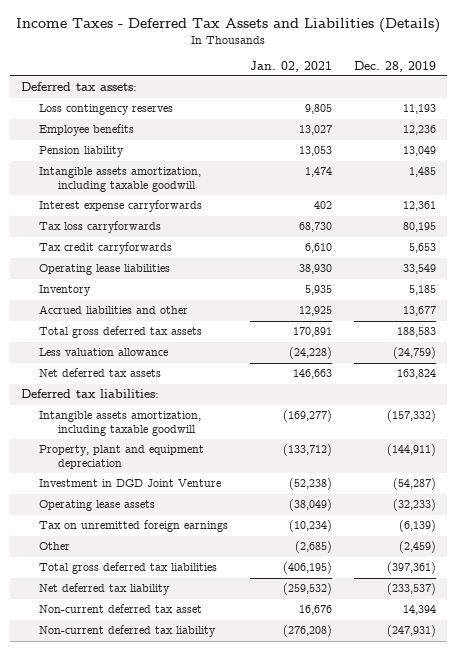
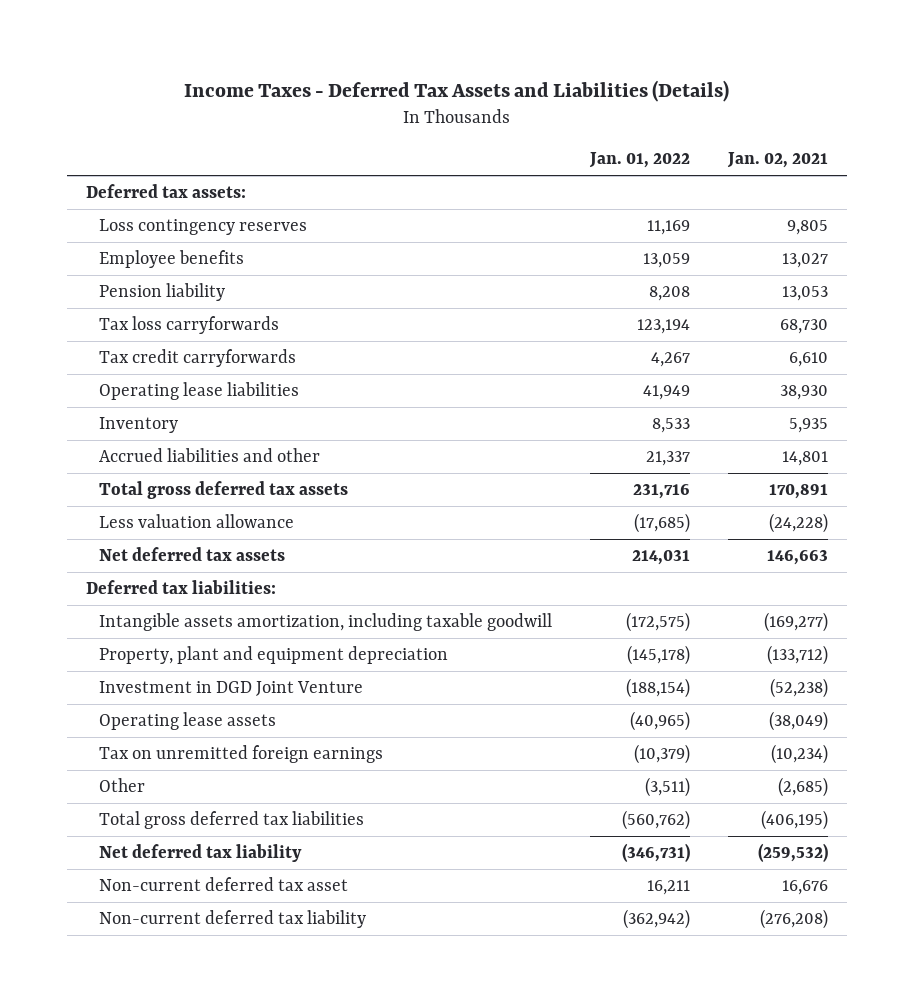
[353,60,436,72] Dec. 28, 2019 -> none
none -> [589,152,691,169] Jan. 01, 2022
[39,167,202,193] Intangible assets amortization, including taxable goodwill -> none
[39,200,203,213] Interest expense carryforwards -> none
[298,306,332,317] 12,925 -> [781,450,828,466] 14,801

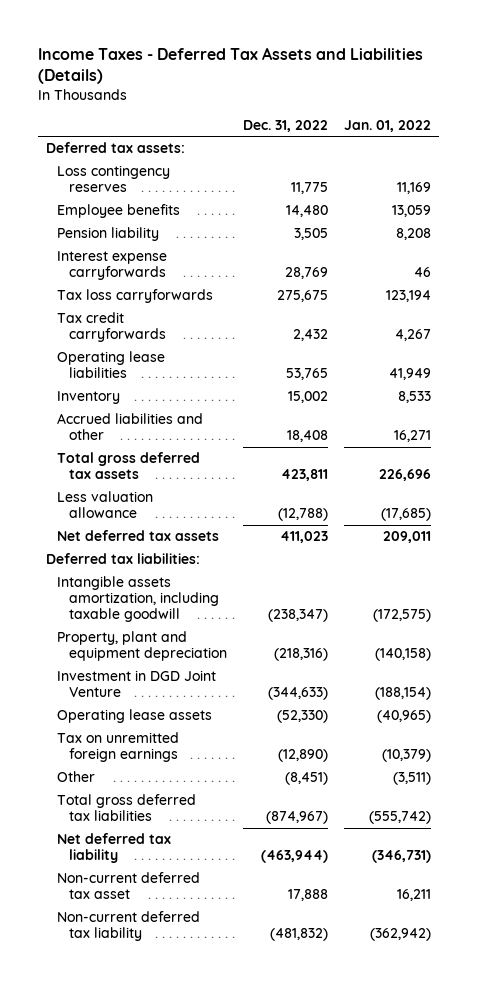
[726,152,828,169] Jan. 02, 2021 -> none
none -> [242,120,328,133] Dec. 31, 2022
none -> [57,251,168,281] Interest expense carryforwards
[646,450,691,466] 21,337 -> [393,430,431,443] 16,271
[633,483,691,499] 231,716 -> [378,469,431,482] 226,696
[632,549,691,565] 214,031 -> [382,531,431,544] 209,011
[627,644,691,665] (145,178) -> [374,648,431,662] (140,158)
[622,809,691,830] (560,762) -> [368,811,431,825] (555,742)

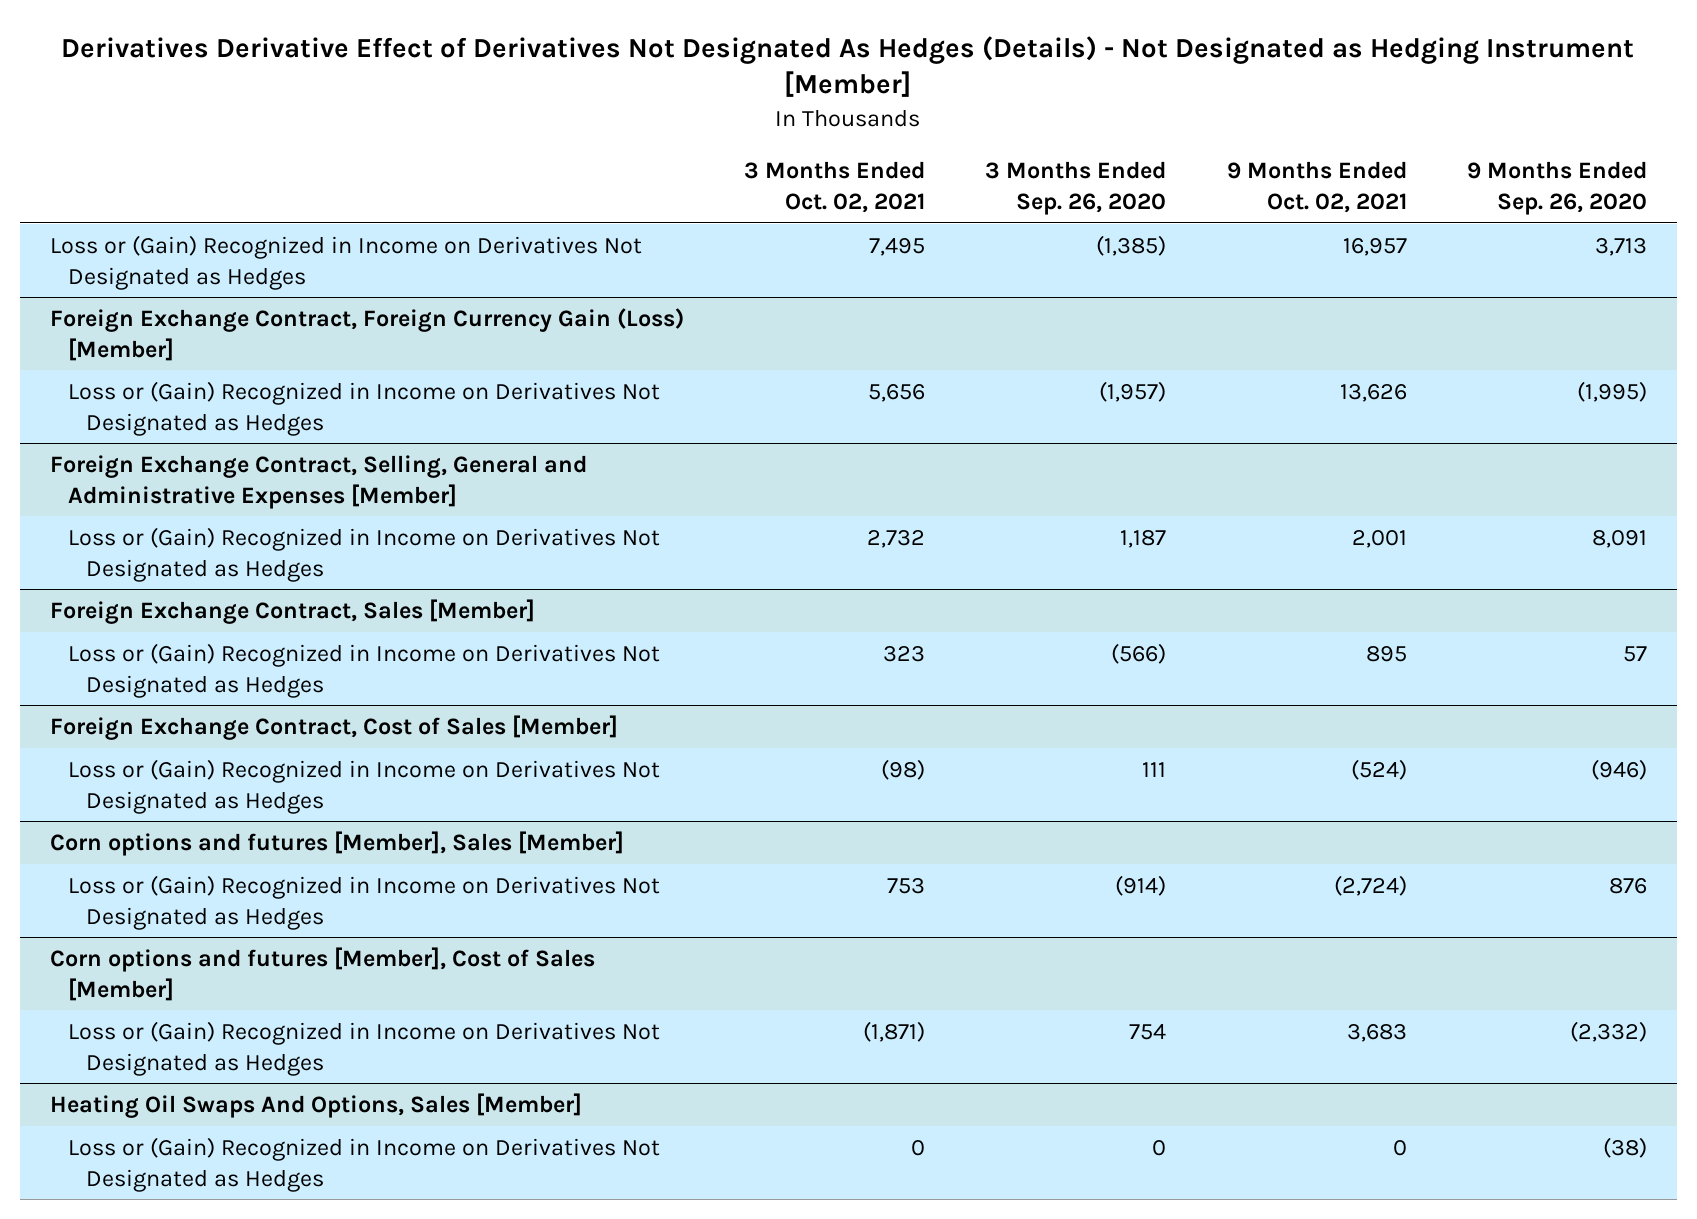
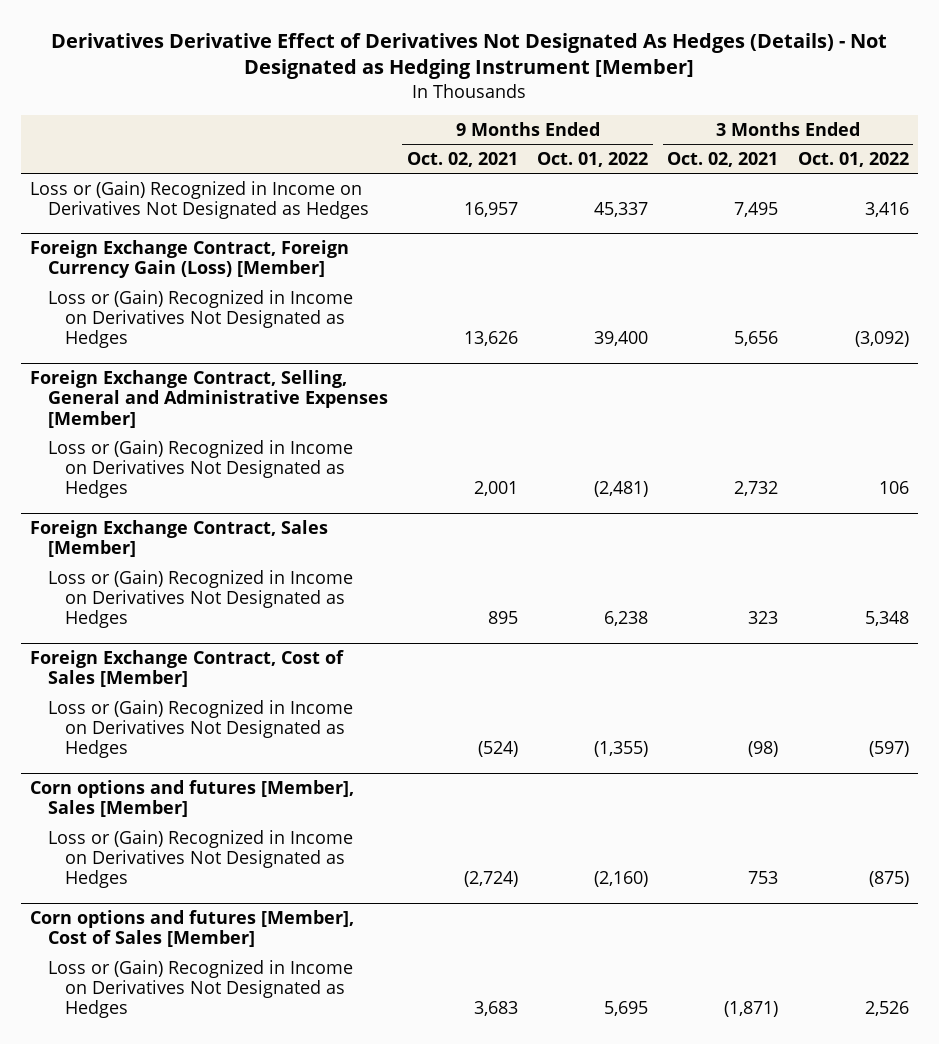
[985,161,1167,215] 3 Months Ended Sep. 26, 2020 -> none
[1466,161,1647,215] 9 Months Ended Sep. 26, 2020 -> none
none -> [537,151,649,167] Oct. 01, 2022
none -> [797,151,909,167] Oct. 01, 2022
[49,1092,582,1118] Heating Oil Swaps And Options, Sales [Member] -> none
[68,1136,661,1192] Loss or (Gain) Recognized in Income on Derivatives Not Designated as Hedges -> none

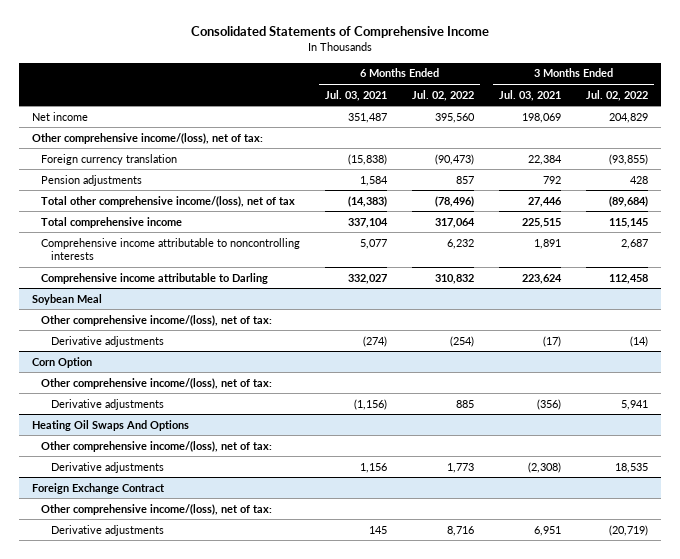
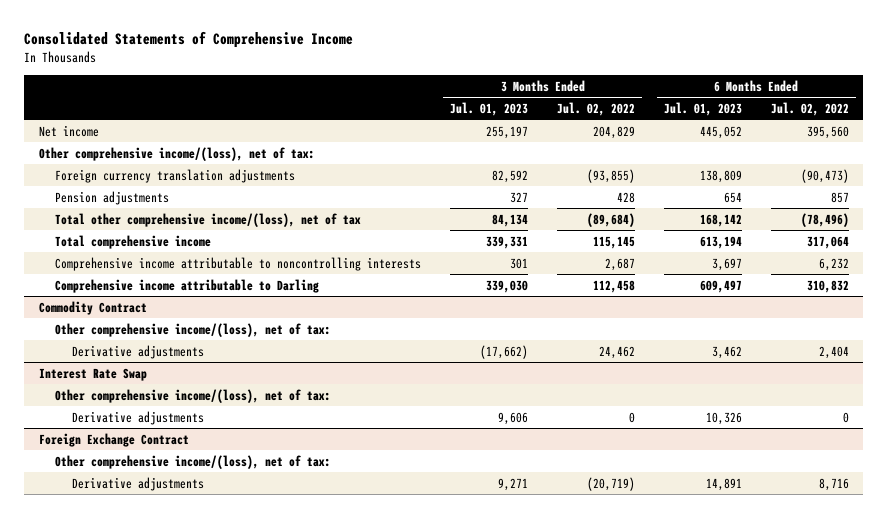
[325,89,388,101] Jul. 03, 2021 -> none
[499,89,562,101] Jul. 03, 2021 -> none
none -> [450,101,529,116] Jul. 01, 2023
none -> [663,101,742,116] Jul. 01, 2023
[41,153,178,165] Foreign currency translation -> [55,168,296,183] Foreign currency translation adjustments
[31,293,102,305] Soybean Meal -> none
[41,314,273,326] Other comprehensive income/(loss), net of tax: -> none
[50,335,164,347] Derivative adjustments -> none
[31,356,92,368] Corn Option -> none
none -> [38,300,147,315] Commodity Contract
[31,419,189,431] Heating Oil Swaps And Options -> none
[456,399,475,408] 885 -> [818,345,849,359] 2,404
[621,399,649,410] 5,941 -> [598,345,635,359] 24,462
none -> [38,367,147,381] Interest Rate Swap
[447,462,475,473] 1,773 -> [842,411,849,423] 0
[615,462,649,473] 18,535 -> [628,411,635,423] 0

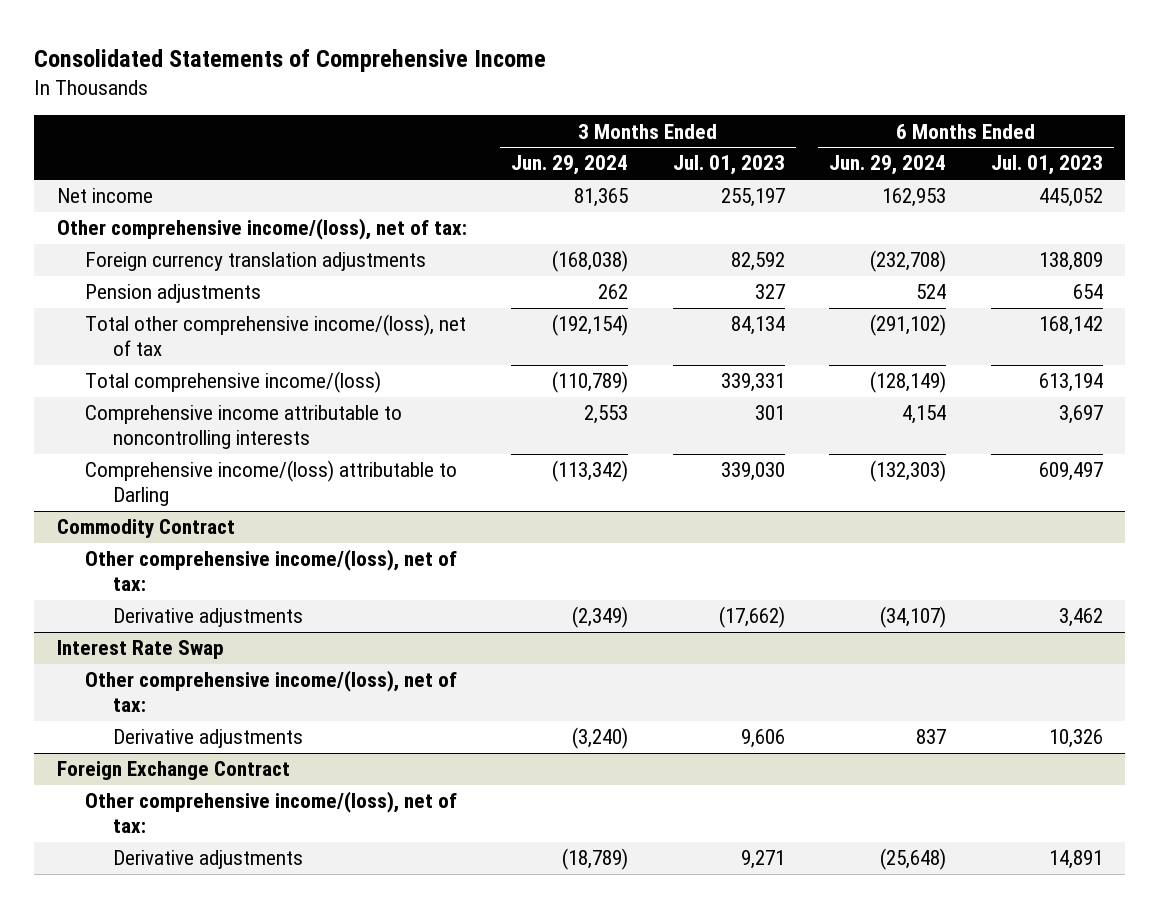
[556,101,635,116] Jul. 02, 2022 -> none
[770,101,849,116] Jul. 02, 2022 -> none
none -> [511,155,629,176] Jun. 29, 2024
none -> [829,155,947,176] Jun. 29, 2024
[55,234,212,249] Total comprehensive income -> [85,371,382,394] Total comprehensive income/(loss)
[55,278,320,293] Comprehensive income attributable to Darling -> [85,460,458,507] Comprehensive income/(loss) attributable to Darling

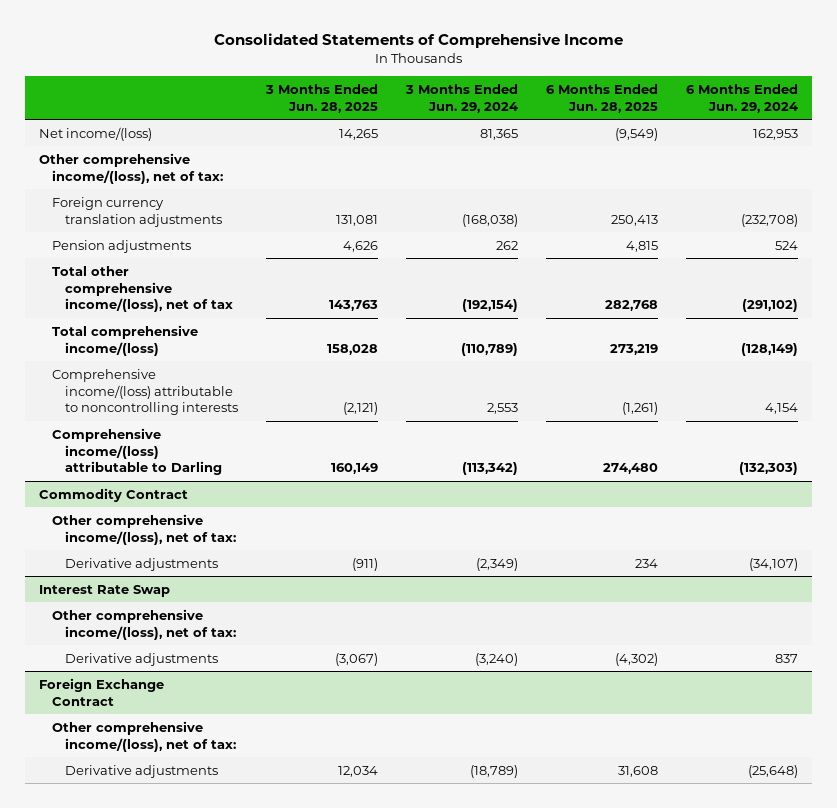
[672,155,785,176] Jul. 01, 2023 -> none
[990,155,1103,176] Jul. 01, 2023 -> none
none -> [264,83,378,113] 3 Months Ended Jun. 28, 2025
none -> [545,83,658,113] 6 Months Ended Jun. 28, 2025
[56,188,153,204] Net income -> [39,126,153,141] Net income/(loss)
[85,405,403,450] Comprehensive income attributable to noncontrolling interests -> [51,368,238,416] Comprehensive income/(loss) attributable to noncontrolling interests

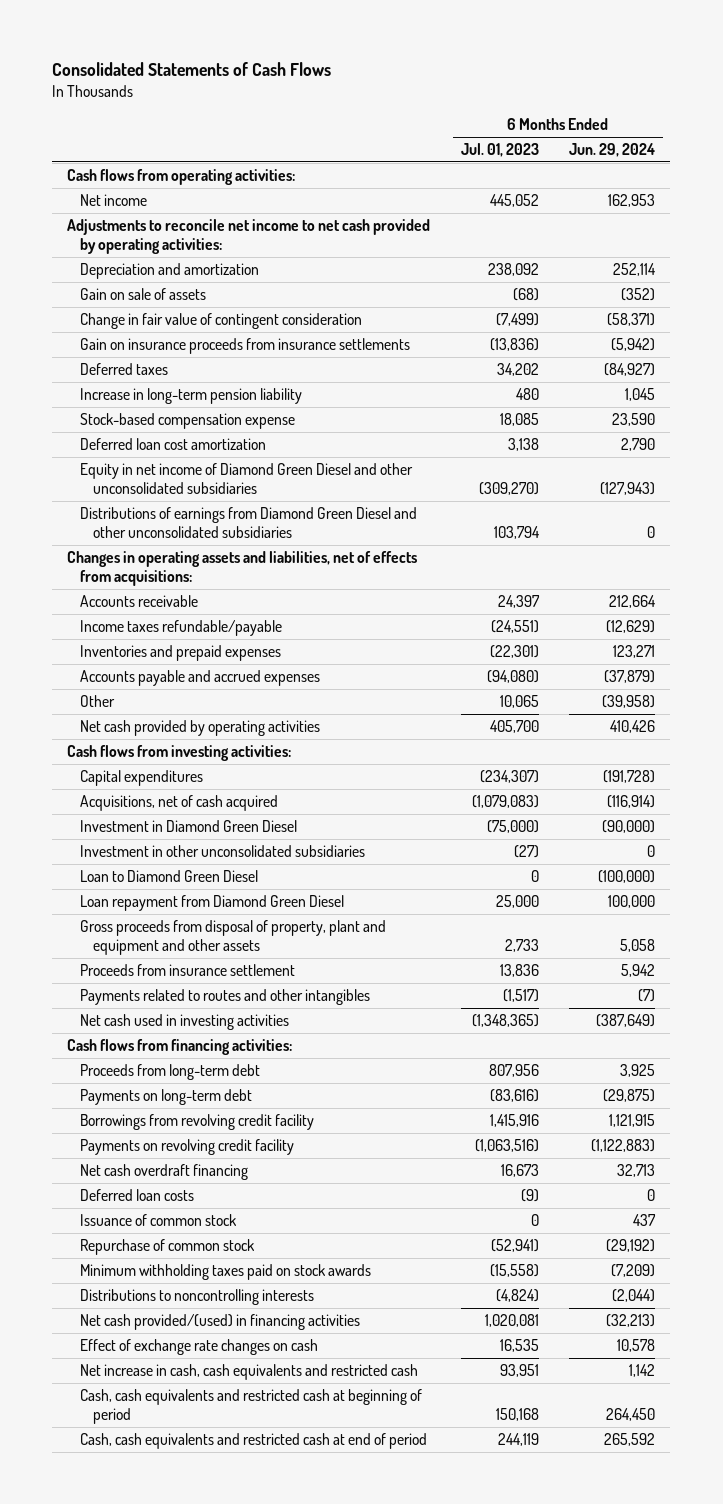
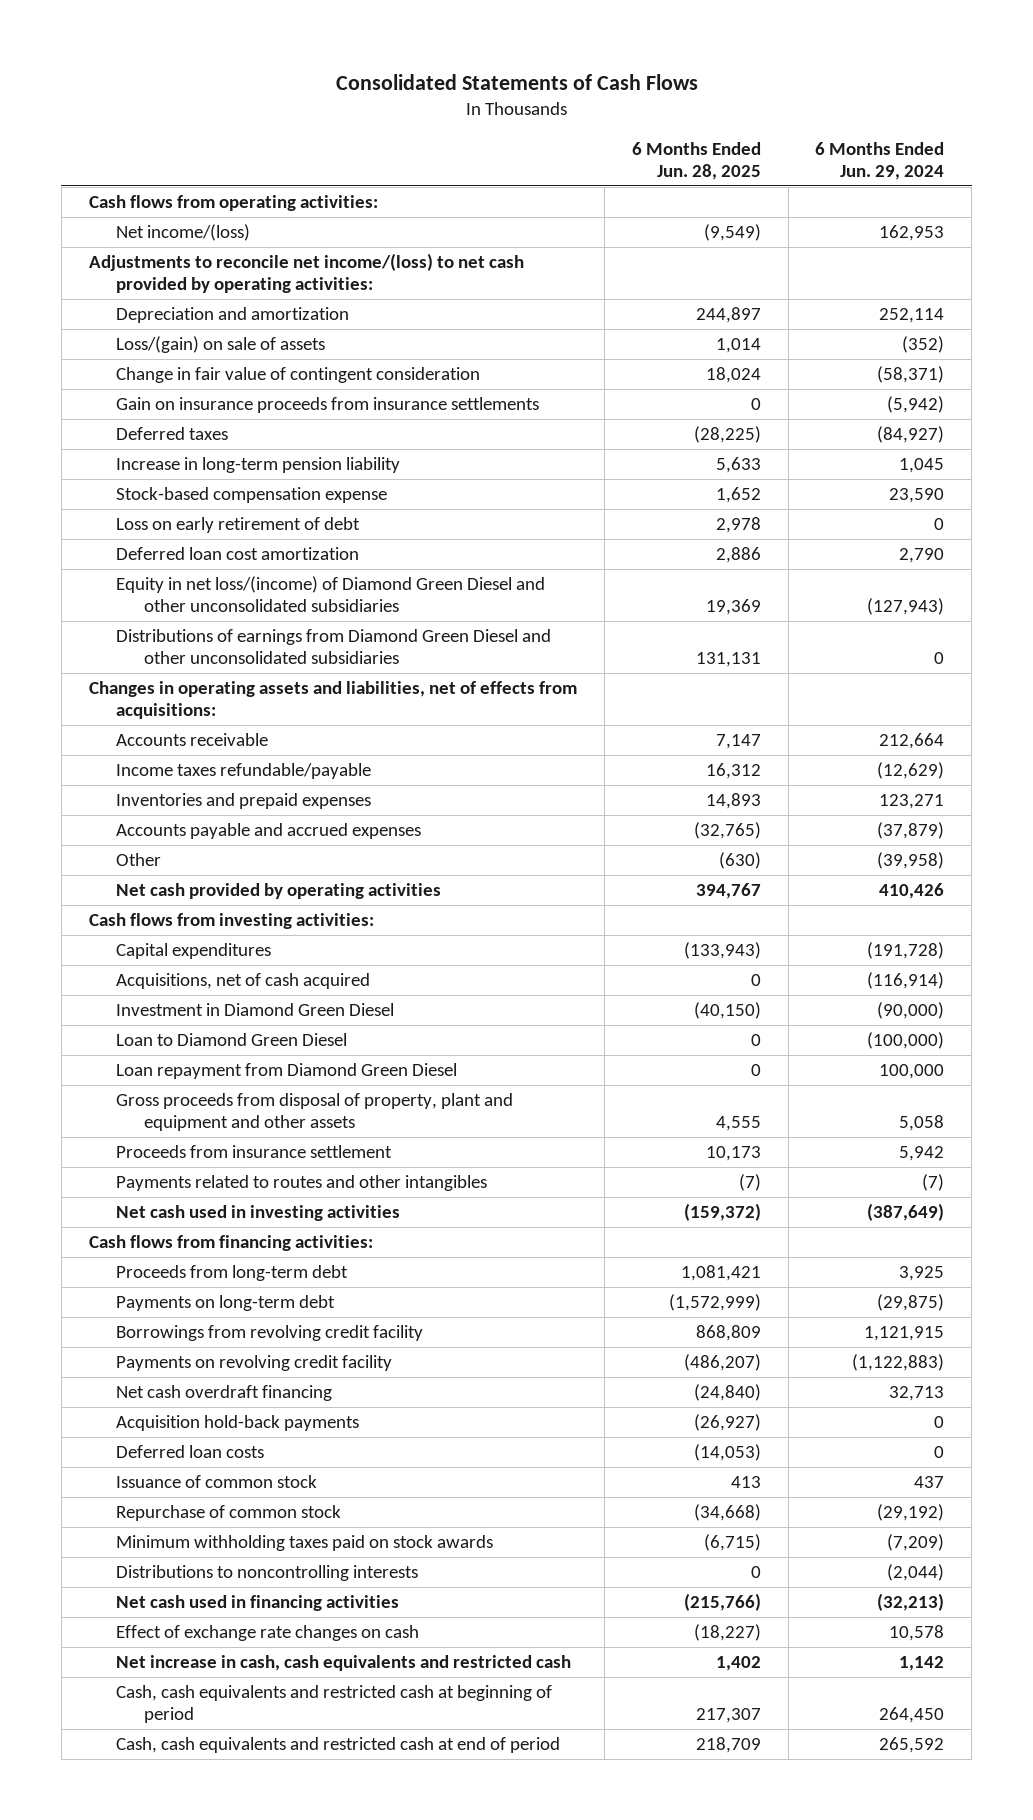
[460,143,539,158] Jul. 01, 2023 -> none
none -> [631,141,761,180] 6 Months Ended Jun. 28, 2025
[80,194,148,207] Net income -> [116,223,251,241] Net income/(loss)
[67,219,431,255] Adjustments to reconcile net income to net cash provided by operating activities: -> [88,252,524,293] Adjustments to reconcile net income/(loss) to net cash provided by operating activities:
[80,288,207,301] Gain on sale of assets -> [116,335,326,353] Loss/(gain) on sale of assets
none -> [116,516,361,533] Loss on early retirement of debt
[80,463,414,495] Equity in net income of Diamond Green Diesel and other unconsolidated subsidiaries -> [116,575,546,612] Equity in net loss/(income) of Diamond Green Diesel and other unconsolidated subsidiaries
[80,845,366,858] Investment in other unconsolidated subsidiaries -> none
none -> [116,1414,360,1431] Acquisition hold-back payments
[80,1314,361,1331] Net cash provided/(used) in financing activities -> [116,1594,400,1611] Net cash used in financing activities

